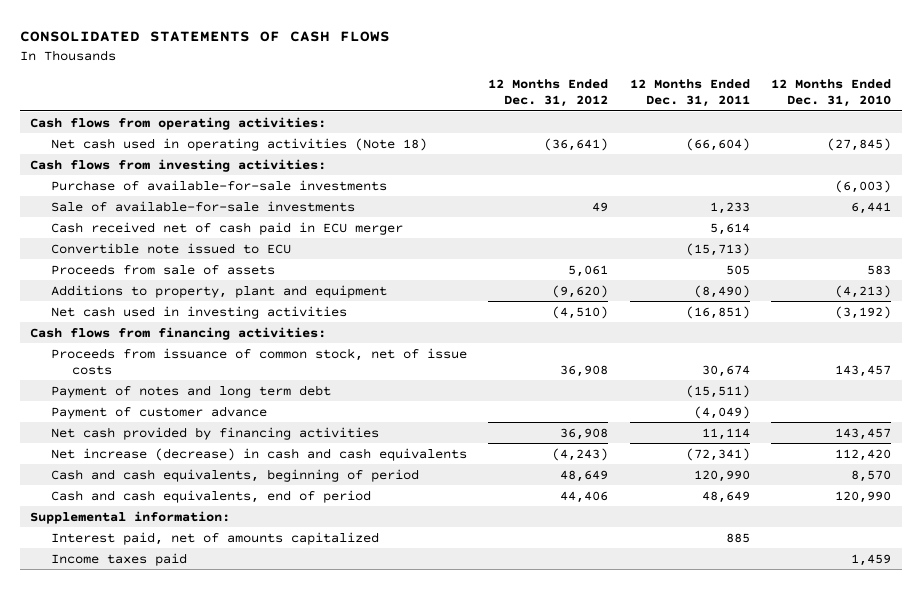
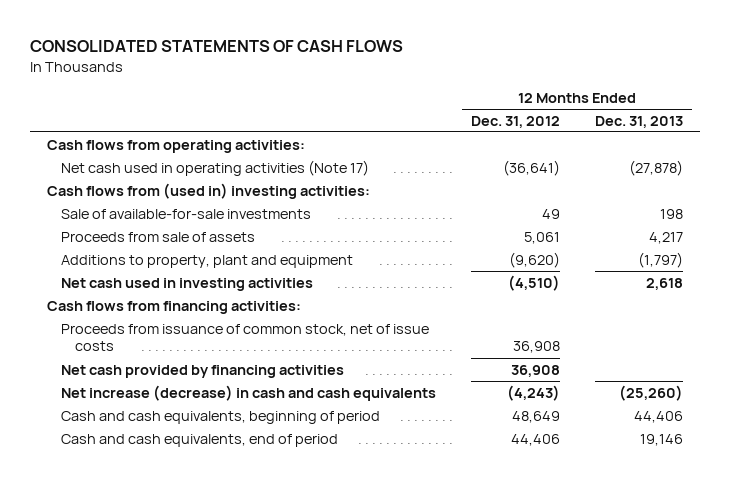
[629,79,750,108] 12 Months Ended Dec. 31, 2011 -> none
[770,79,891,108] 12 Months Ended Dec. 31, 2010 -> none
none -> [594,115,683,128] Dec. 31, 2013
[50,179,387,191] Purchase of available-for-sale investments -> none
[50,137,427,151] Net cash used in operating activities (Note 18) -> [61,159,370,176] Net cash used in operating activities (Note 17)
[30,158,327,172] Cash flows from investing activities: -> [46,182,370,199] Cash flows from (used in) investing activities:
[50,221,403,235] Cash received net of cash paid in ECU merger -> none
[50,242,291,254] Convertible note issued to ECU -> none
[50,384,331,398] Payment of notes and long term debt -> none
[50,405,267,419] Payment of customer advance -> none
[30,510,231,524] Supplemental information: -> none
[50,531,379,545] Interest paid, net of amounts capitalized -> none
[50,552,187,566] Income taxes paid -> none

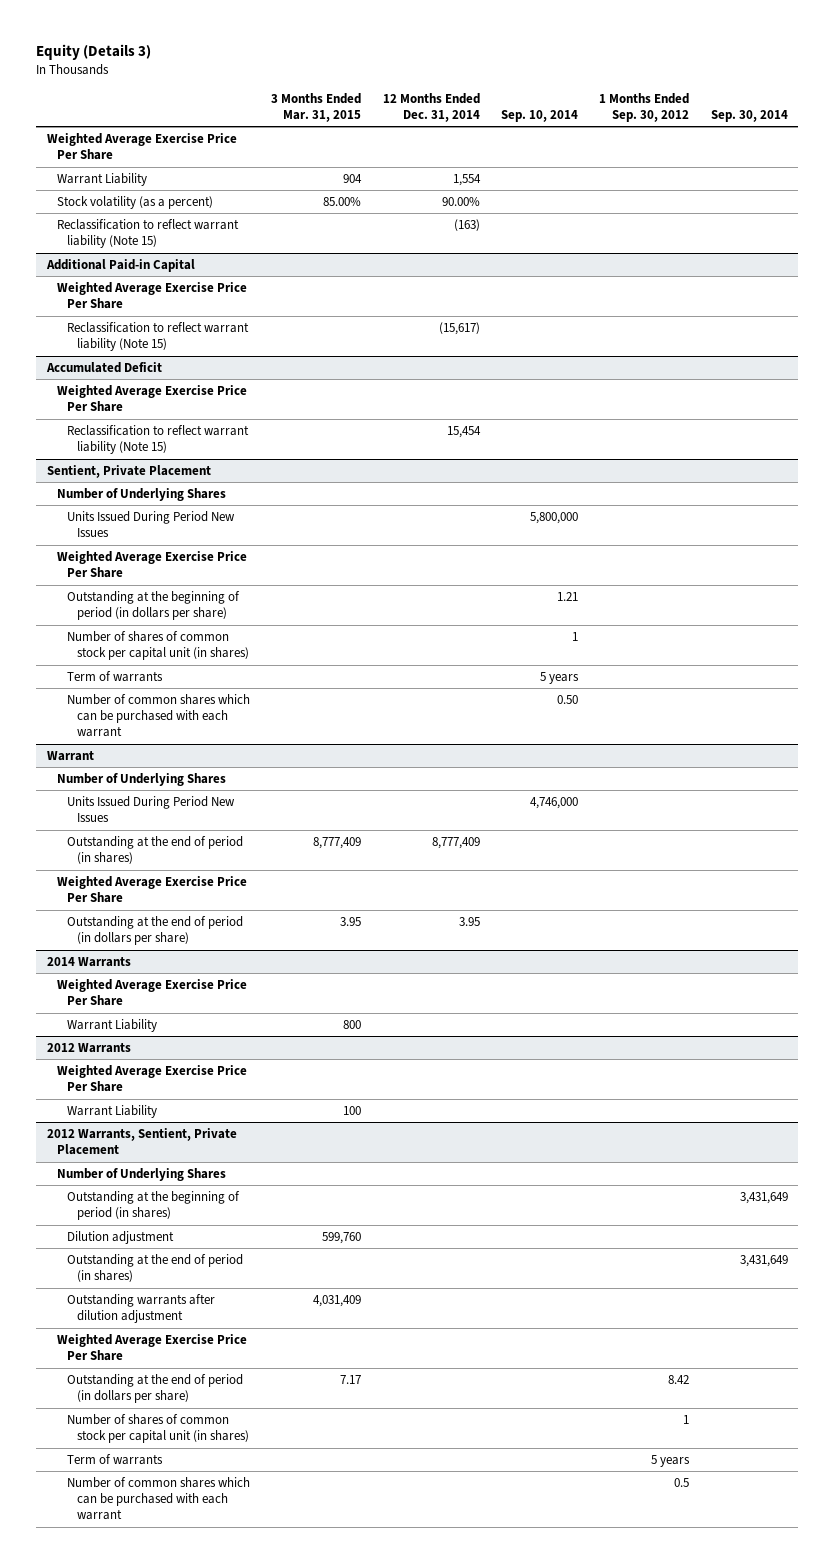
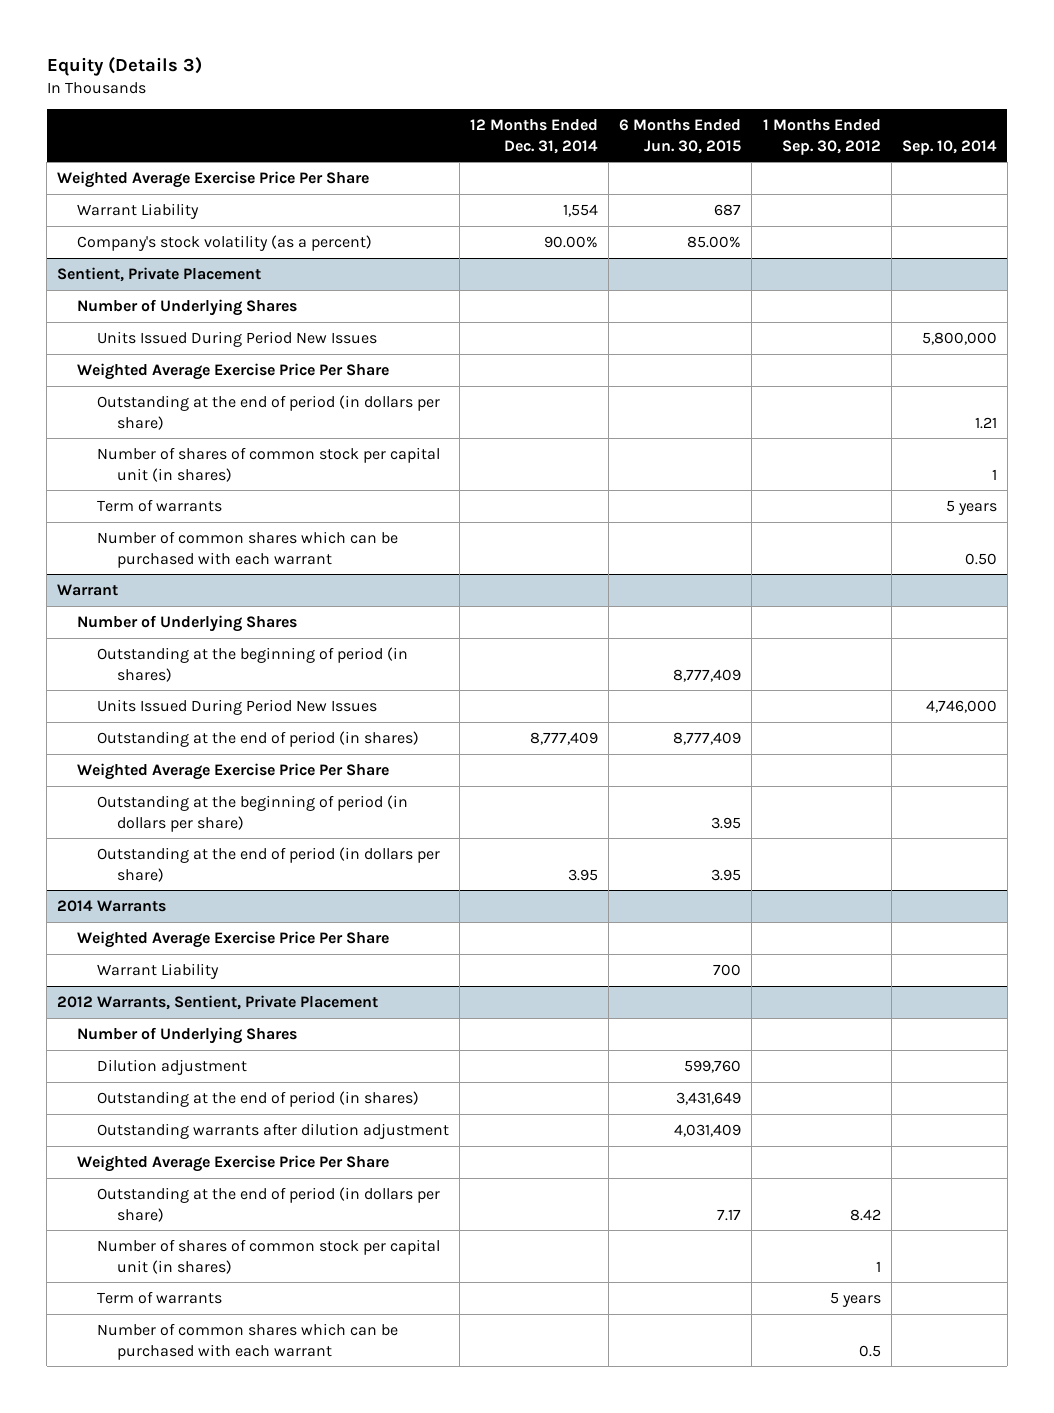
[271,92,362,122] 3 Months Ended Mar. 31, 2015 -> none
[710,109,788,122] Sep. 30, 2014 -> none
none -> [619,118,742,154] 6 Months Ended Jun. 30, 2015
[56,218,239,249] Reclassification to reflect warrant liability (Note 15) -> none
[45,258,195,272] Additional Paid-in Capital -> none
[56,281,247,310] Weighted Average Exercise Price Per Share -> none
[67,321,250,352] Reclassification to reflect warrant liability (Note 15) -> none
[45,361,162,373] Accumulated Deficit -> none
[56,384,247,413] Weighted Average Exercise Price Per Share -> none
[67,424,250,455] Reclassification to reflect warrant liability (Note 15) -> none
[56,195,213,209] Stock volatility (as a percent) -> [76,234,372,251] Company's stock volatility (as a percent)
[67,590,241,621] Outstanding at the beginning of period (in dollars per share) -> [96,394,440,430] Outstanding at the end of period (in dollars per share)
none -> [96,646,408,682] Outstanding at the beginning of period (in shares)
none -> [96,794,408,832] Outstanding at the beginning of period (in dollars per share)
[46,1042,131,1053] 2012 Warrants -> none
[56,1064,247,1093] Weighted Average Exercise Price Per Share -> none
[67,1104,158,1118] Warrant Liability -> none
[67,1190,241,1221] Outstanding at the beginning of period (in shares) -> none

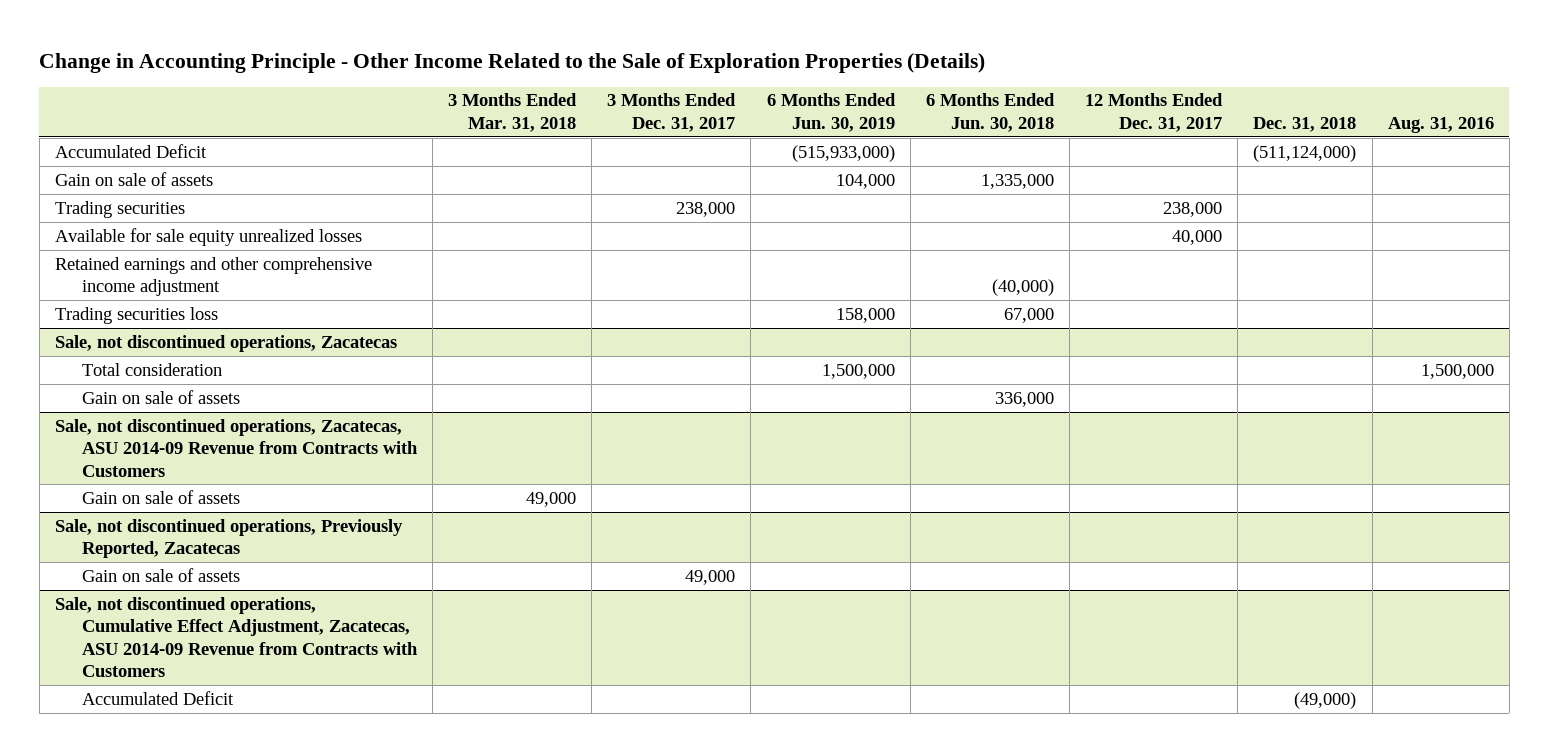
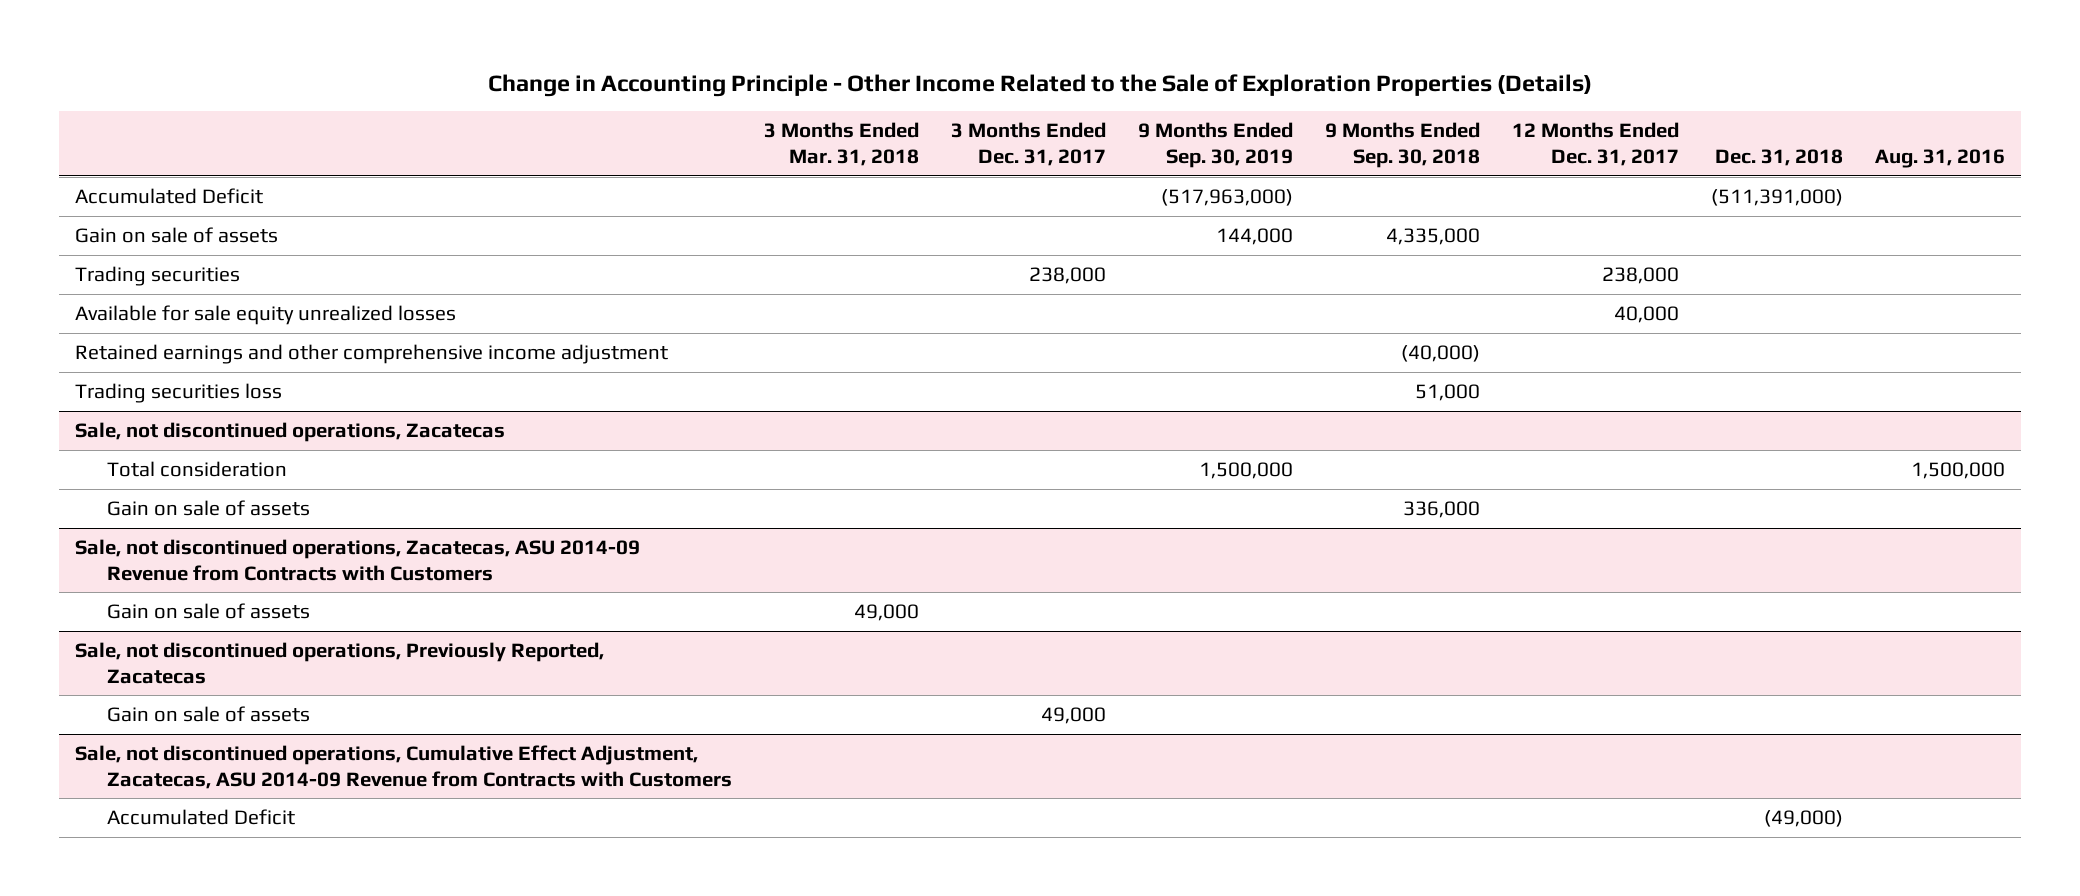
[766,93,896,132] 6 Months Ended Jun. 30, 2019 -> none
[925,93,1055,132] 6 Months Ended Jun. 30, 2018 -> none
none -> [1138,122,1294,168] 9 Months Ended Sep. 30, 2019
none -> [1325,122,1481,168] 9 Months Ended Sep. 30, 2018
[1253,144,1357,162] (511,124,000) -> [1710,188,1843,206] (511,391,000)

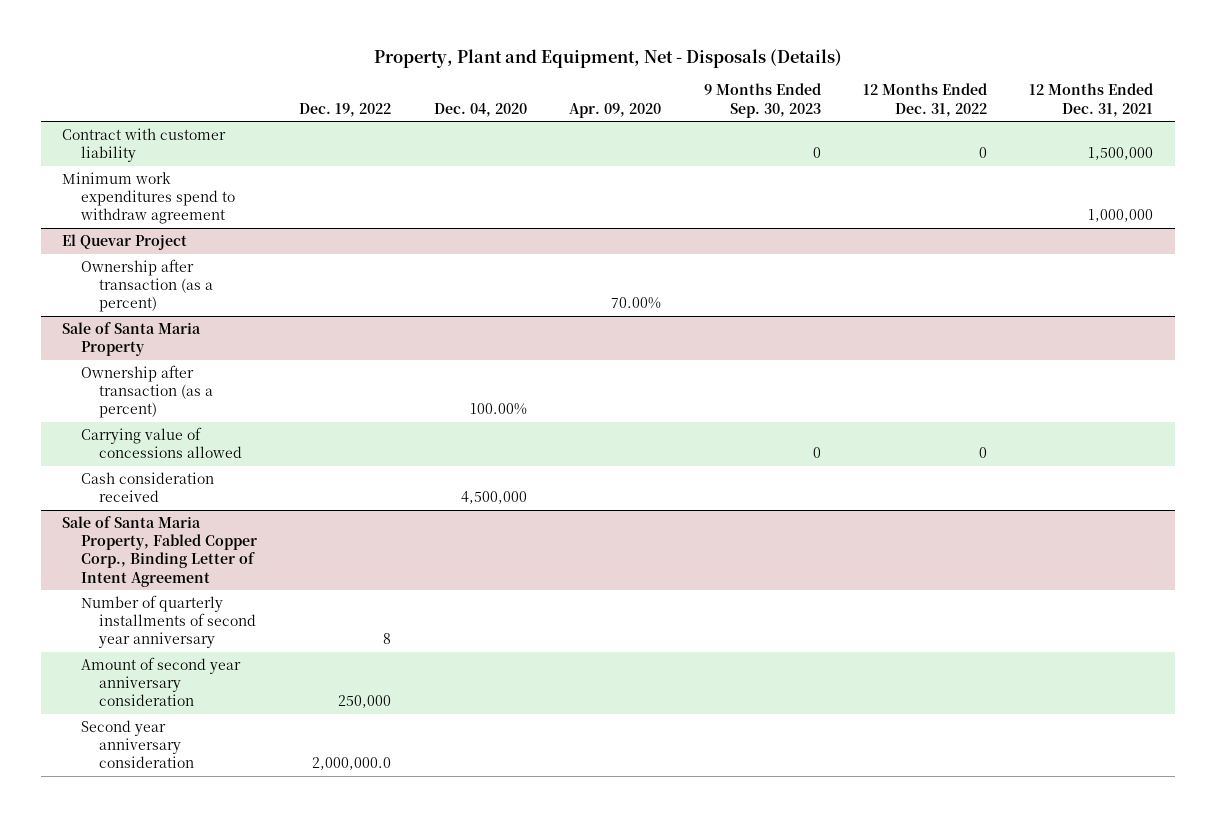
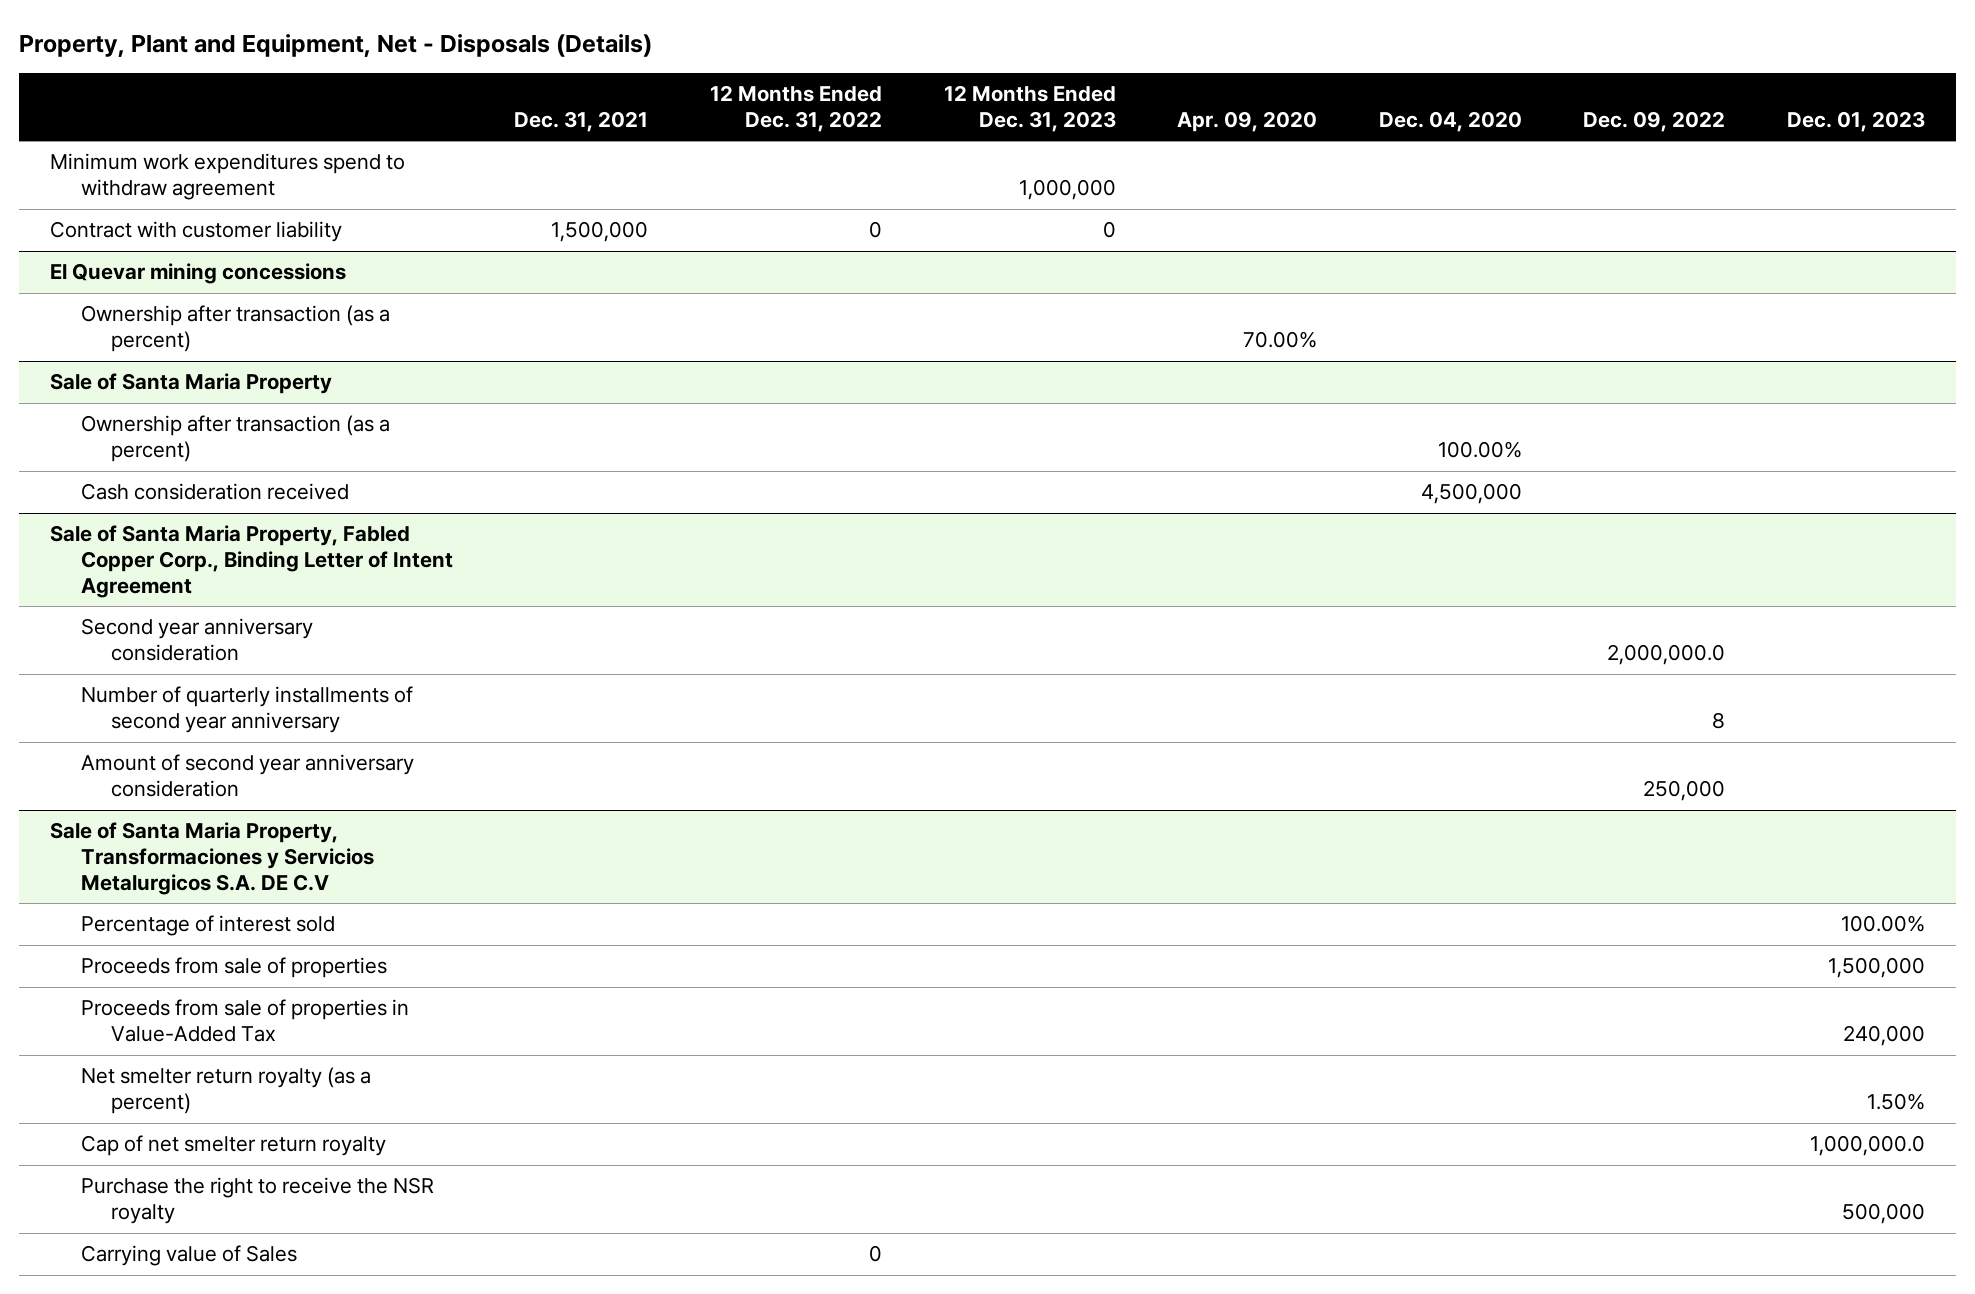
[299,102,392,117] Dec. 19, 2022 -> none
[703,83,821,118] 9 Months Ended Sep. 30, 2023 -> none
[1029,83,1154,117] 12 Months Ended Dec. 31, 2021 -> none
none -> [514,110,649,132] Dec. 31, 2021
none -> [943,85,1116,132] 12 Months Ended Dec. 31, 2023
none -> [1583,110,1726,132] Dec. 09, 2022
none -> [1786,110,1925,132] Dec. 01, 2023
[62,128,227,163] Contract with customer liability -> [50,221,343,243] Contract with customer liability
[62,234,188,251] El Quevar Project -> [50,263,347,285] El Quevar mining concessions
[80,427,243,459] Carrying value of concessions allowed -> none
[80,720,195,769] Second year anniversary consideration -> [80,618,313,662] Second year anniversary consideration
none -> [50,822,374,895] Sale of Santa Maria Property, Transformaciones y Servicios Metalurgicos S.A. DE C.V
none -> [80,915,335,937] Percentage of interest sold
none -> [80,957,387,979] Proceeds from sale of properties
none -> [80,999,409,1043] Proceeds from sale of properties in Value-Added Tax
none -> [80,1067,371,1115] Net smelter return royalty (as a percent)
none -> [80,1135,386,1157] Cap of net smelter return royalty
none -> [80,1177,434,1225] Purchase the right to receive the NSR royalty
none -> [80,1245,297,1267] Carrying value of Sales

